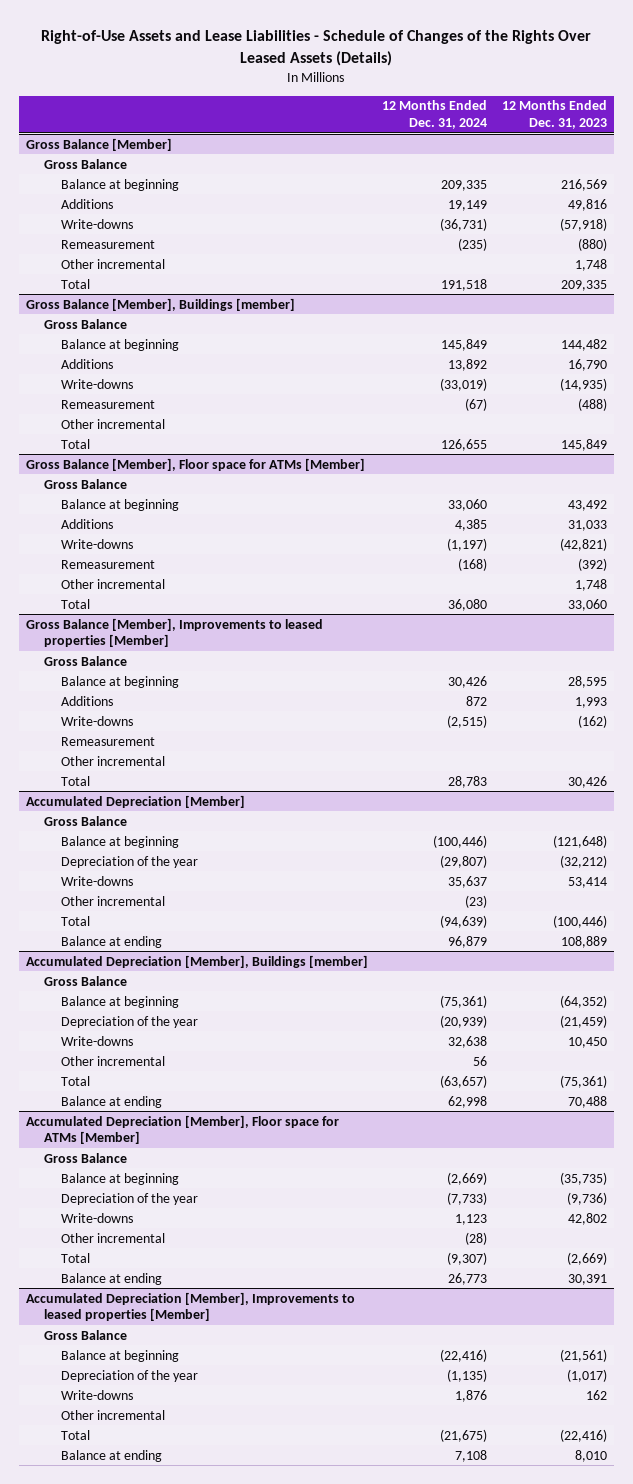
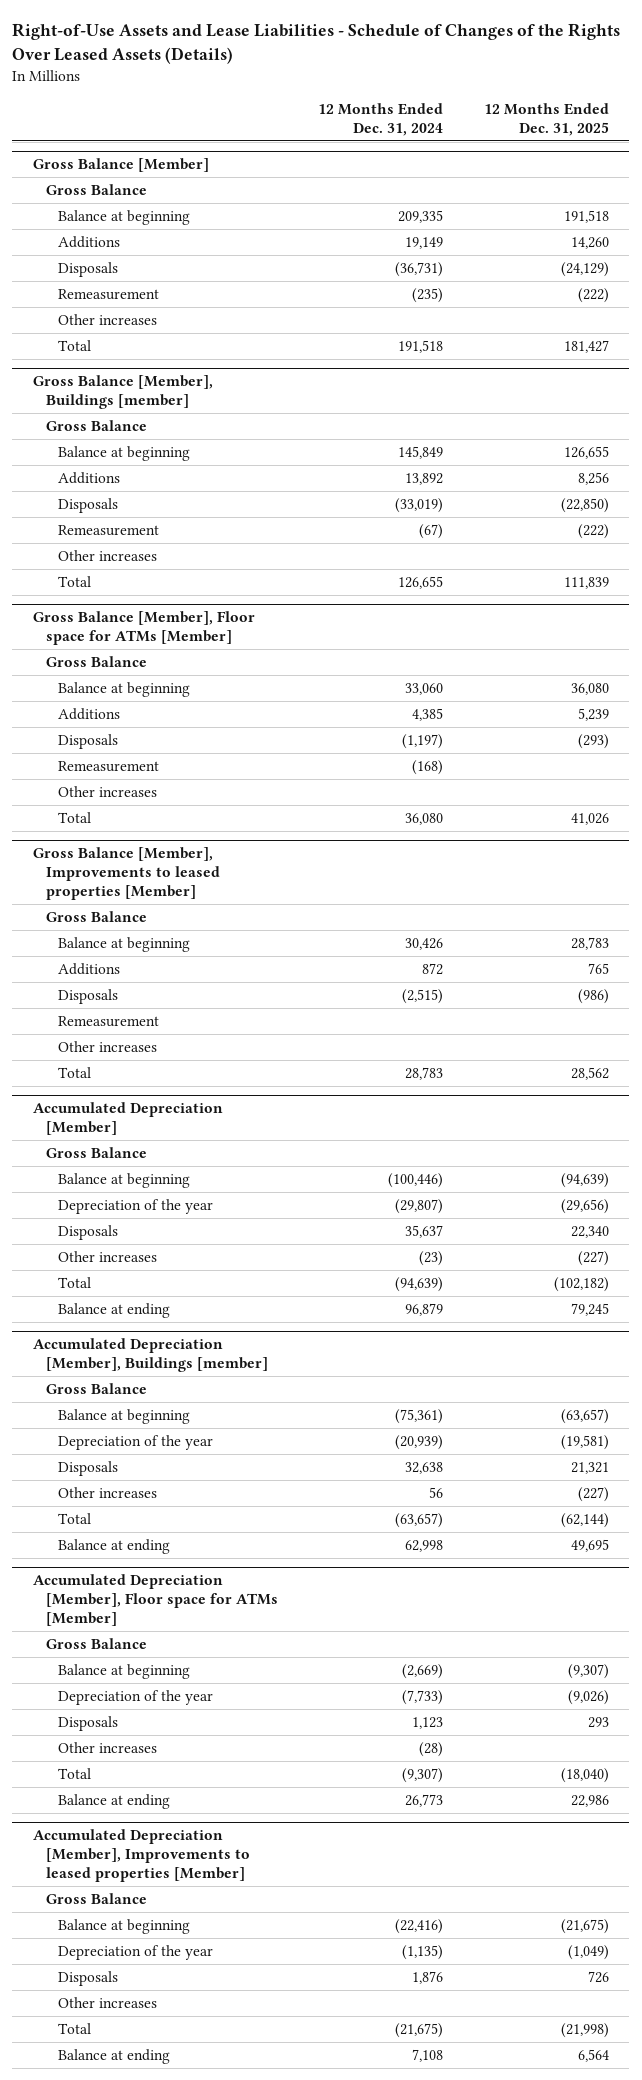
[501,100,607,129] 12 Months Ended Dec. 31, 2023 -> none
none -> [484,102,610,136] 12 Months Ended Dec. 31, 2025
[61,218,134,229] Write-downs -> [58,261,119,277] Disposals
[61,258,166,269] Other incremental -> [58,313,158,325] Other increases
[61,378,134,389] Write-downs -> [58,497,119,513] Disposals
[61,418,166,429] Other incremental -> [58,549,158,561] Other increases
[61,538,134,549] Write-downs -> [58,733,119,749] Disposals
[61,578,166,589] Other incremental -> [58,785,158,797] Other increases
[61,715,134,726] Write-downs -> [58,988,119,1004] Disposals
[61,755,166,766] Other incremental -> [58,1040,158,1052] Other increases
[61,875,134,886] Write-downs -> [58,1224,119,1240] Disposals
[61,895,166,906] Other incremental -> [58,1250,158,1262] Other increases
[61,1035,134,1046] Write-downs -> [58,1460,119,1476] Disposals
[61,1055,166,1066] Other incremental -> [58,1486,158,1498] Other increases
[61,1212,134,1223] Write-downs -> [58,1715,119,1731] Disposals
[61,1232,166,1243] Other incremental -> [58,1741,158,1753] Other increases
[61,1389,134,1400] Write-downs -> [58,1970,119,1986] Disposals
[61,1409,166,1420] Other incremental -> [58,1996,158,2008] Other increases

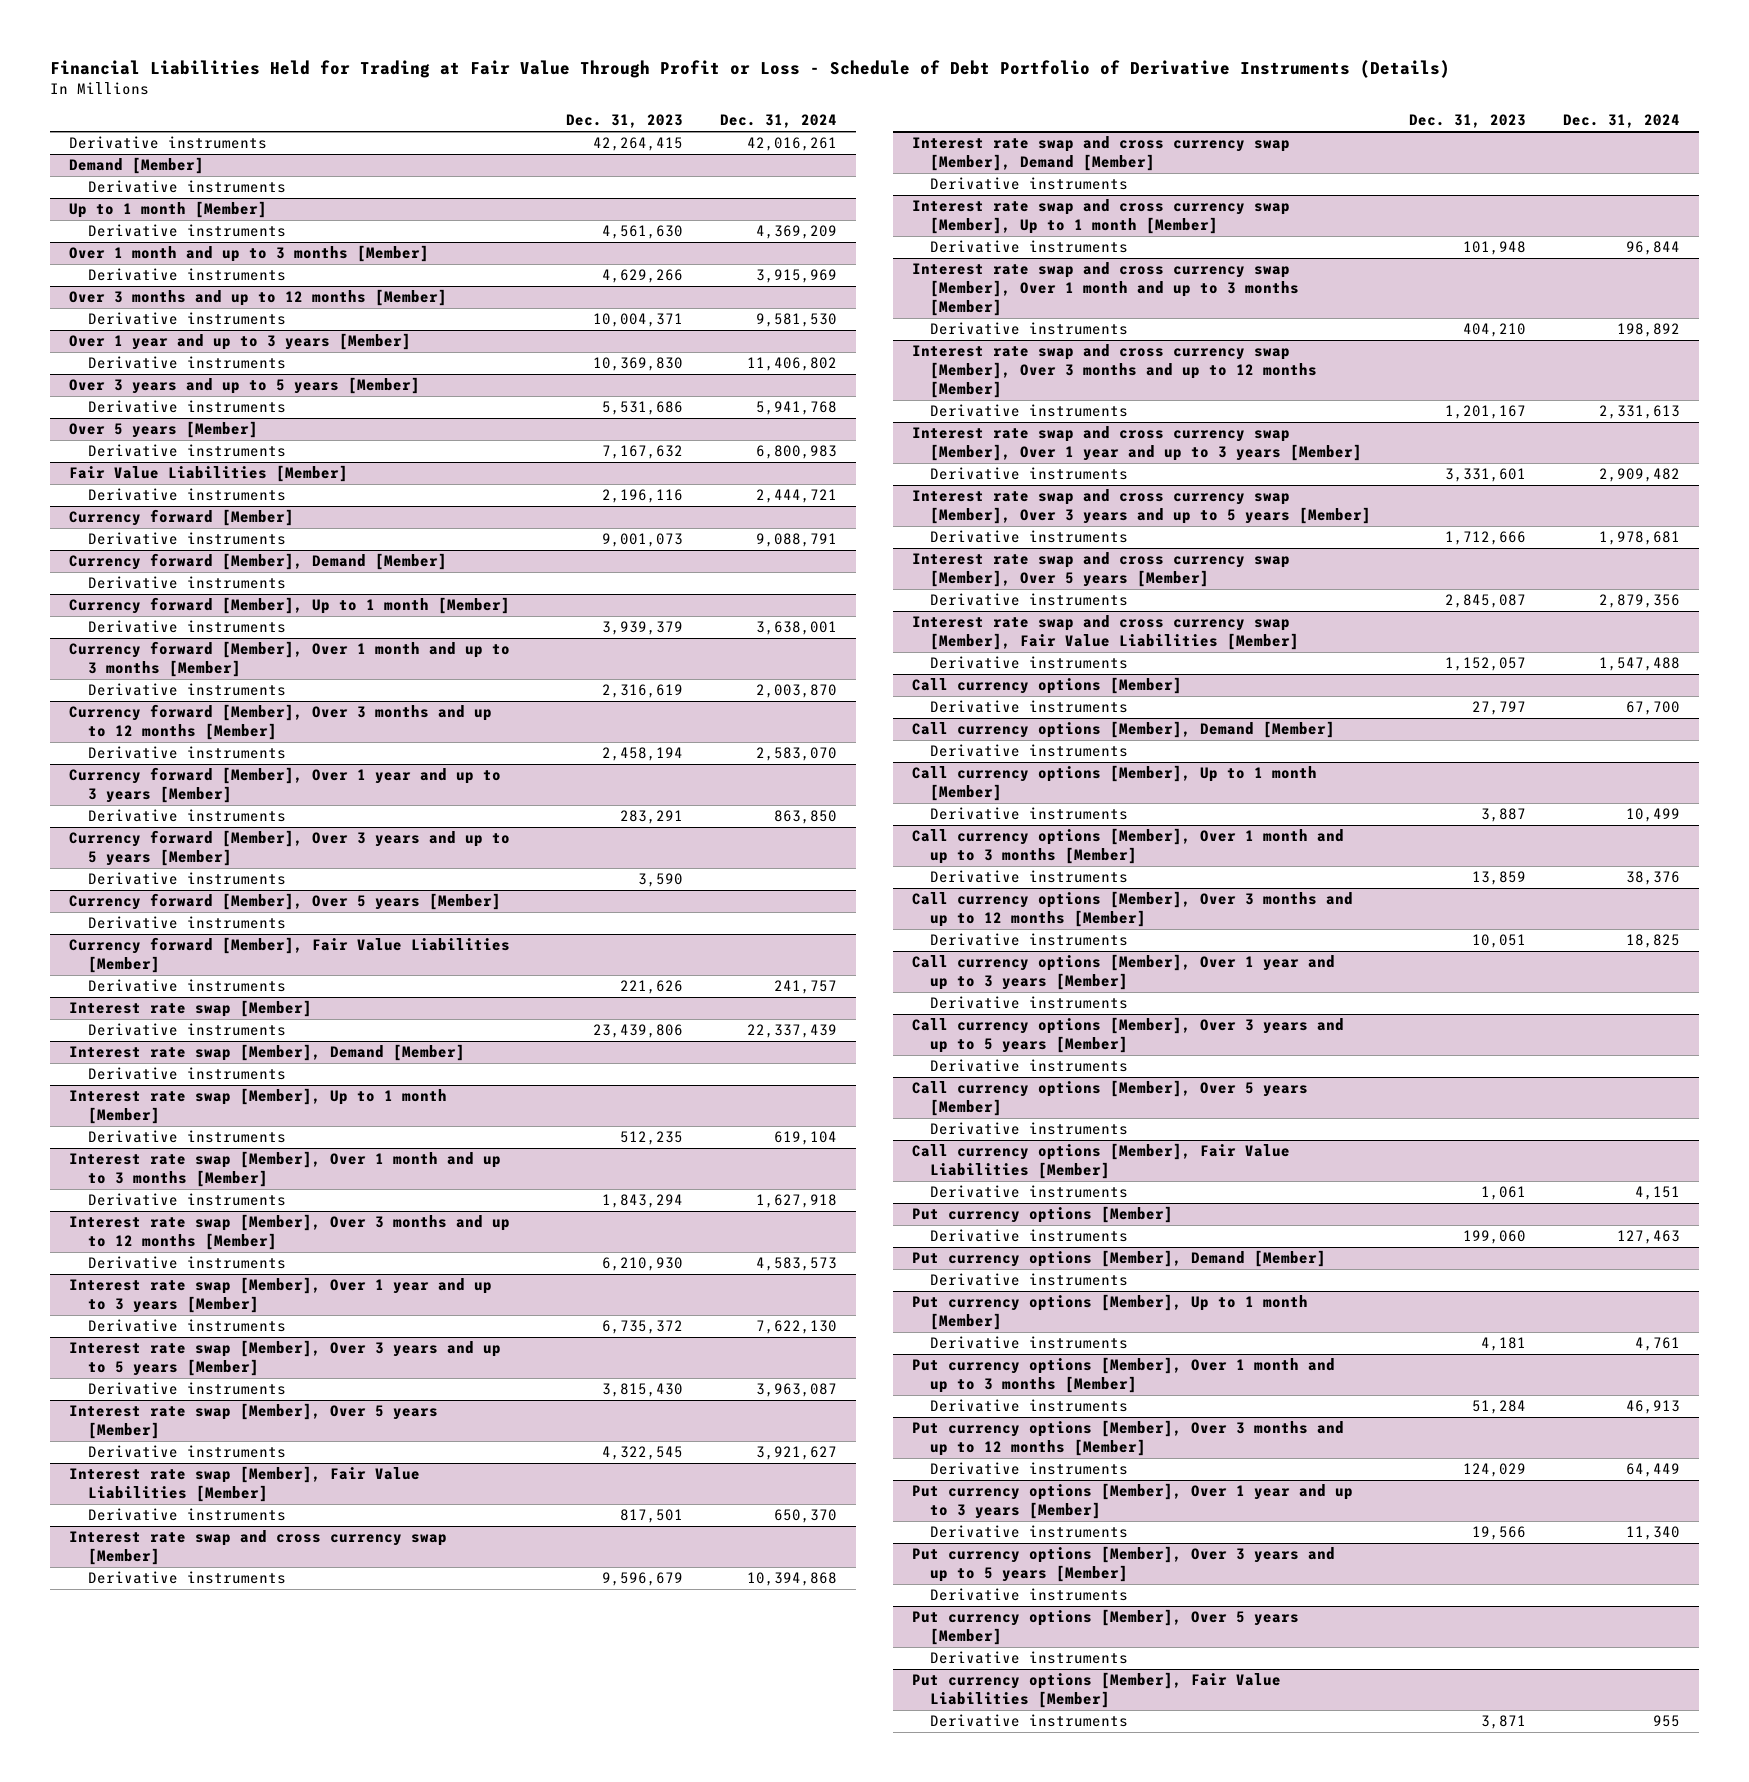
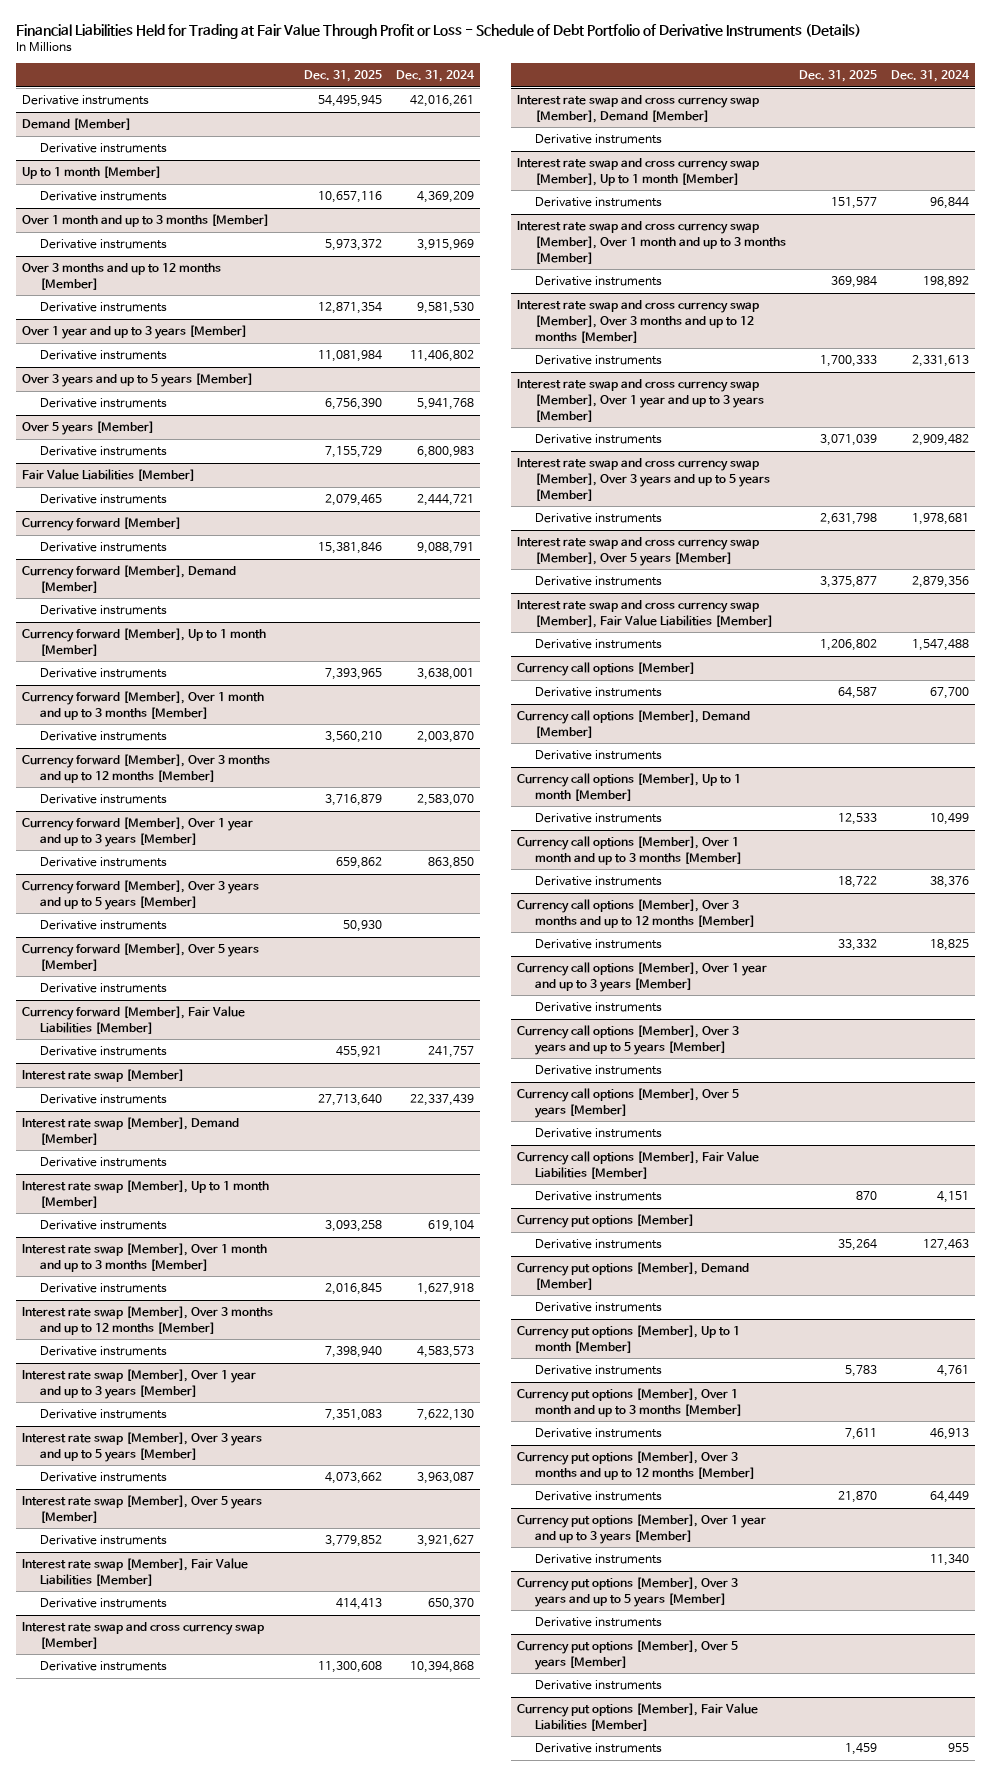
[565,114,683,129] Dec. 31, 2023 -> none
none -> [304,70,383,83] Dec. 31, 2025
[911,677,1182,695] Call currency options [Member] -> [517,662,696,677] Currency call options [Member]
[911,721,1335,739] Call currency options [Member], Demand [Member] -> [517,710,751,738] Currency call options [Member], Demand [Member]
[911,765,1317,802] Call currency options [Member], Up to 1 month [Member] -> [517,773,742,801] Currency call options [Member], Up to 1 month [Member]
[911,828,1344,865] Call currency options [Member], Over 1 month and up to 3 months [Member] -> [517,836,743,865] Currency call options [Member], Over 1 month and up to 3 months [Member]
[911,891,1353,928] Call currency options [Member], Over 3 months and up to 12 months [Member] -> [517,899,756,928] Currency call options [Member], Over 3 months and up to 12 months [Member]
[911,954,1335,991] Call currency options [Member], Over 1 year and up to 3 years [Member] -> [517,962,768,992] Currency call options [Member], Over 1 year and up to 3 years [Member]
[911,1017,1344,1054] Call currency options [Member], Over 3 years and up to 5 years [Member] -> [517,1025,740,1055] Currency call options [Member], Over 3 years and up to 5 years [Member]
[911,1080,1308,1117] Call currency options [Member], Over 5 years [Member] -> [517,1088,740,1118] Currency call options [Member], Over 5 years [Member]
[911,1143,1290,1180] Call currency options [Member], Fair Value Liabilities [Member] -> [517,1151,760,1179] Currency call options [Member], Fair Value Liabilities [Member]
[911,1206,1173,1224] Put currency options [Member] -> [517,1214,695,1229] Currency put options [Member]
[911,1250,1326,1268] Put currency options [Member], Demand [Member] -> [517,1262,750,1290] Currency put options [Member], Demand [Member]
[911,1294,1308,1331] Put currency options [Member], Up to 1 month [Member] -> [517,1325,741,1353] Currency put options [Member], Up to 1 month [Member]
[911,1357,1335,1394] Put currency options [Member], Over 1 month and up to 3 months [Member] -> [517,1388,743,1417] Currency put options [Member], Over 1 month and up to 3 months [Member]
[911,1420,1344,1457] Put currency options [Member], Over 3 months and up to 12 months [Member] -> [517,1451,756,1480] Currency put options [Member], Over 3 months and up to 12 months [Member]
[911,1483,1353,1520] Put currency options [Member], Over 1 year and up to 3 years [Member] -> [517,1514,767,1544] Currency put options [Member], Over 1 year and up to 3 years [Member]
[911,1546,1335,1583] Put currency options [Member], Over 3 years and up to 5 years [Member] -> [517,1577,739,1607] Currency put options [Member], Over 3 years and up to 5 years [Member]
[911,1609,1299,1646] Put currency options [Member], Over 5 years [Member] -> [517,1640,739,1670] Currency put options [Member], Over 5 years [Member]
[911,1672,1281,1709] Put currency options [Member], Fair Value Liabilities [Member] -> [517,1703,759,1731] Currency put options [Member], Fair Value Liabilities [Member]

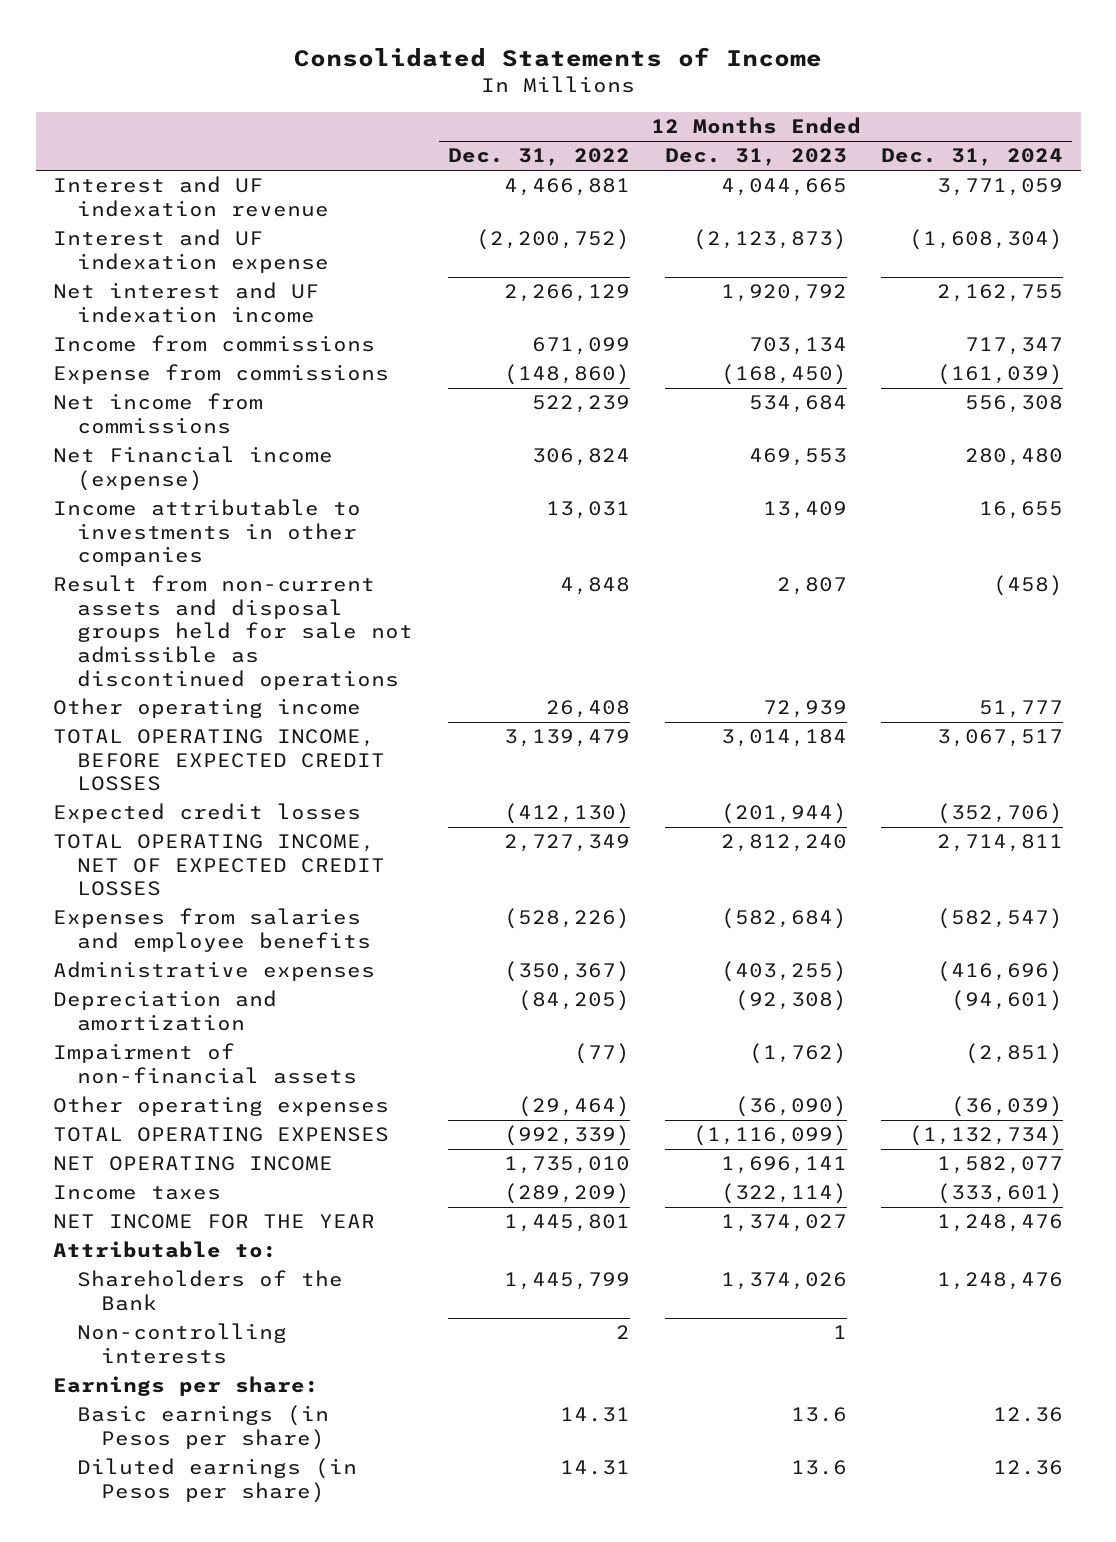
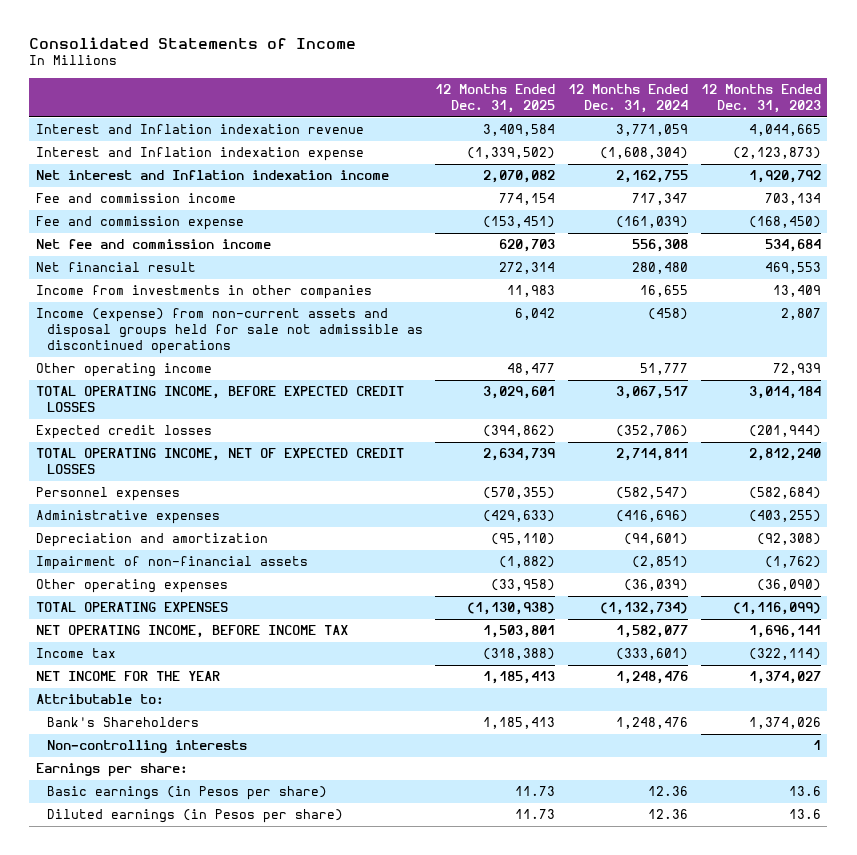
[447,148,630,167] Dec. 31, 2022 -> none
none -> [435,84,556,113] 12 Months Ended Dec. 31, 2025
[53,176,330,217] Interest and UF indexation revenue -> [35,124,364,135] Interest and Inflation indexation revenue
[53,229,330,273] Interest and UF indexation expense -> [35,147,364,162] Interest and Inflation indexation expense
[53,282,320,323] Net interest and UF indexation income -> [35,170,389,181] Net interest and Inflation indexation income
[53,335,376,353] Income from commissions -> [35,193,236,204] Fee and commission income
[53,364,390,385] Expense from commissions -> [35,216,244,231] Fee and commission expense
[53,393,264,434] Net income from commissions -> [35,239,271,250] Net fee and commission income
[53,446,334,491] Net Financial income (expense) -> [35,262,196,273] Net financial result
[53,499,362,567] Income attributable to investments in other companies -> [35,285,372,300] Income from investments in other companies
[53,575,414,690] Result from non-current assets and disposal groups held for sale not admissible as discontinued operations -> [35,308,423,354] Income (expense) from non-current assets and disposal groups held for sale not admissible as discontinued operations
[53,908,372,952] Expenses from salaries and employee benefits -> [35,487,180,502] Personnel expenses
[53,1156,334,1172] NET OPERATING INCOME -> [35,625,348,639] NET OPERATING INCOME, BEFORE INCOME TAX
[53,1185,222,1201] Income taxes -> [35,648,116,659] Income tax
[77,1270,344,1311] Shareholders of the Bank -> [46,717,199,728] Bank's Shareholders

